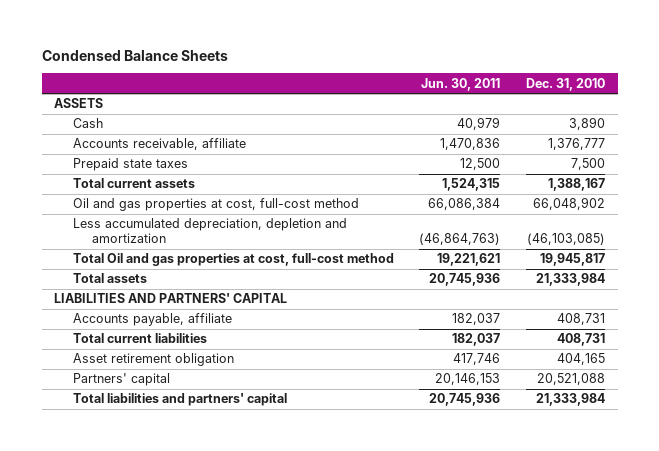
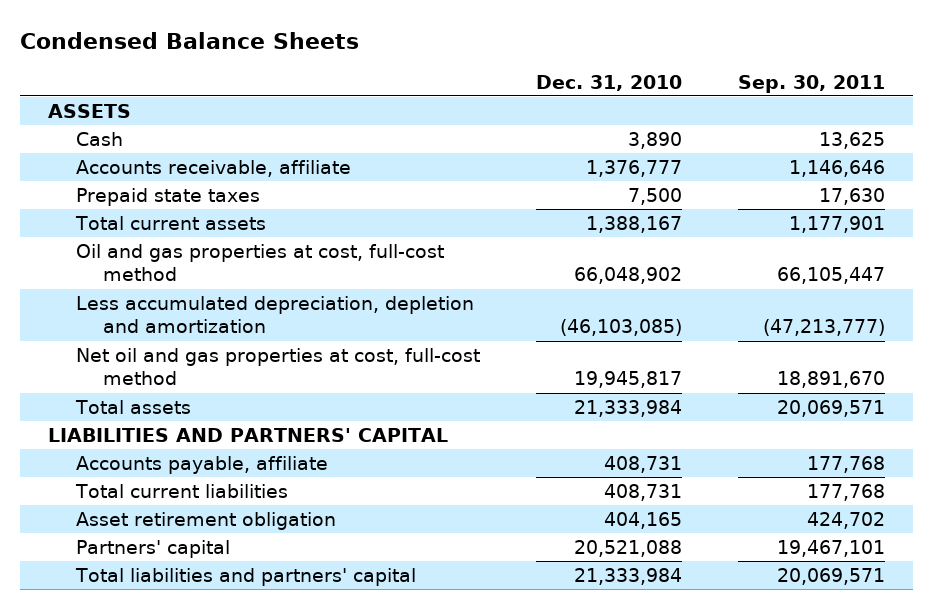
[421,77,501,91] Jun. 30, 2011 -> none
none -> [737,74,885,93] Sep. 30, 2011
[72,253,394,267] Total Oil and gas properties at cost, full-cost method -> [75,347,480,386] Net oil and gas properties at cost, full-cost method

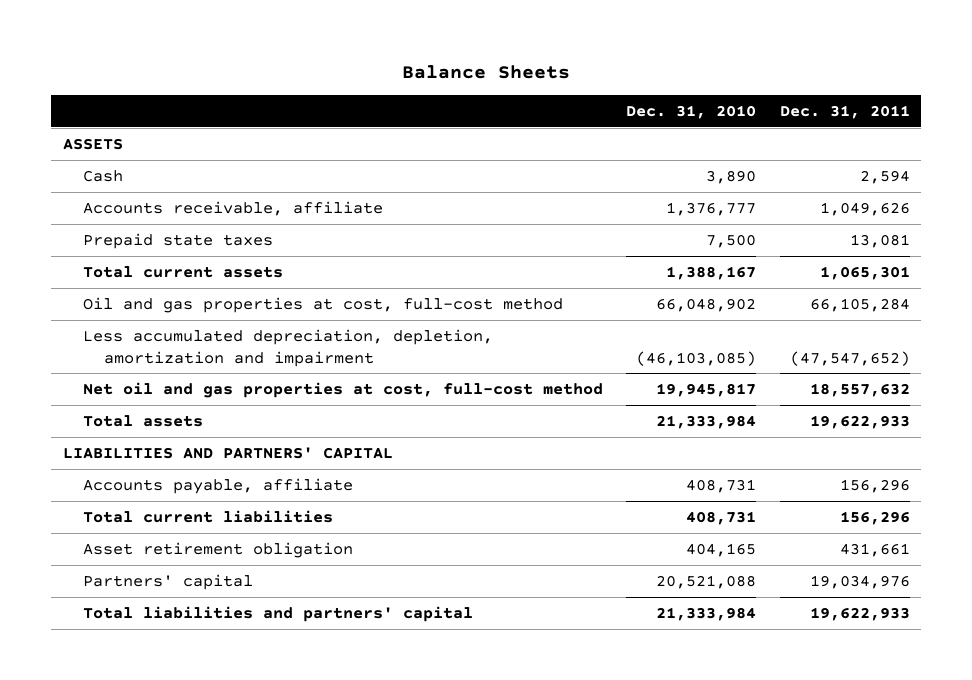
[20,32,360,50] Condensed Balance Sheets -> [402,64,571,79] Balance Sheets
[737,74,885,93] Sep. 30, 2011 -> none
none -> [779,105,910,120] Dec. 31, 2011
[75,295,474,334] Less accumulated depreciation, depletion and amortization -> [83,328,494,367] Less accumulated depreciation, depletion, amortization and impairment

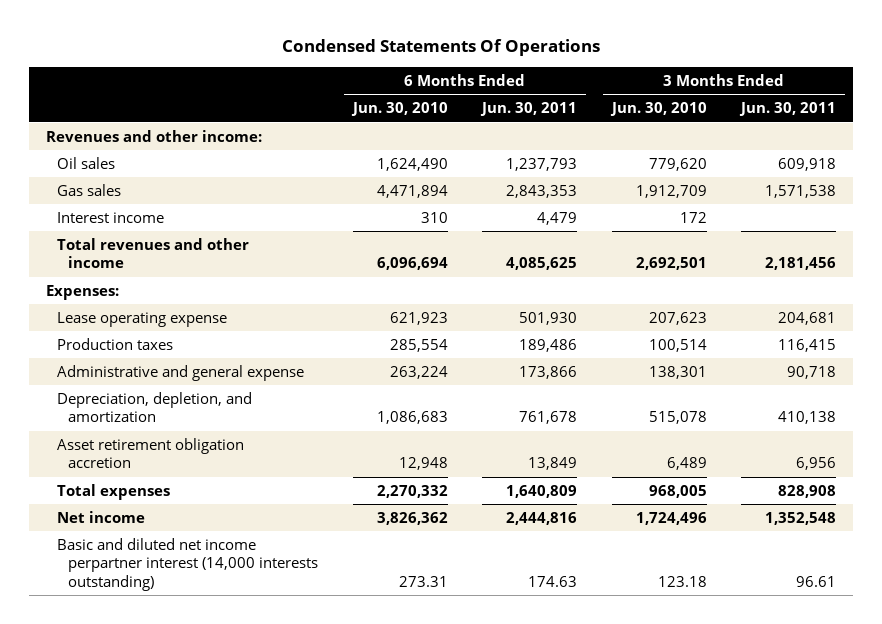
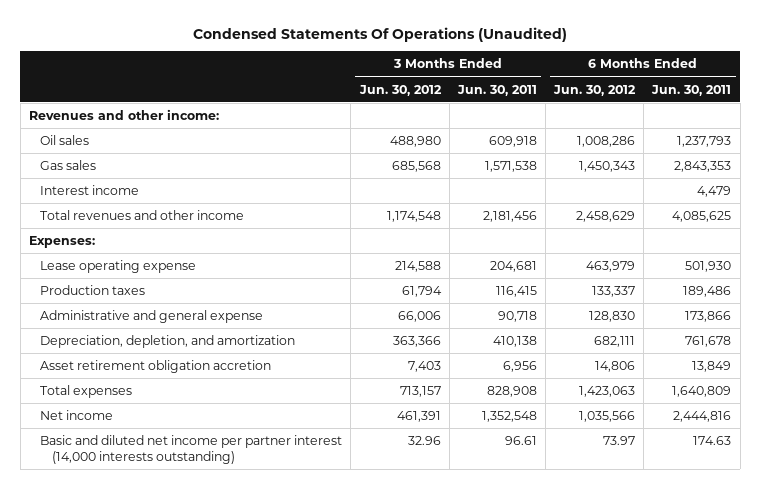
[282,39,601,57] Condensed Statements Of Operations -> [193,27,568,43] Condensed Statements Of Operations (Unaudited)
[350,102,448,117] Jun. 30, 2010 -> none
[609,102,707,117] Jun. 30, 2010 -> none
none -> [358,84,442,96] Jun. 30, 2012
none -> [553,84,637,96] Jun. 30, 2012
[57,537,319,591] Basic and diluted net income perpartner interest (14,000 interests outstanding) -> [40,434,343,464] Basic and diluted net income per partner interest (14,000 interests outstanding)

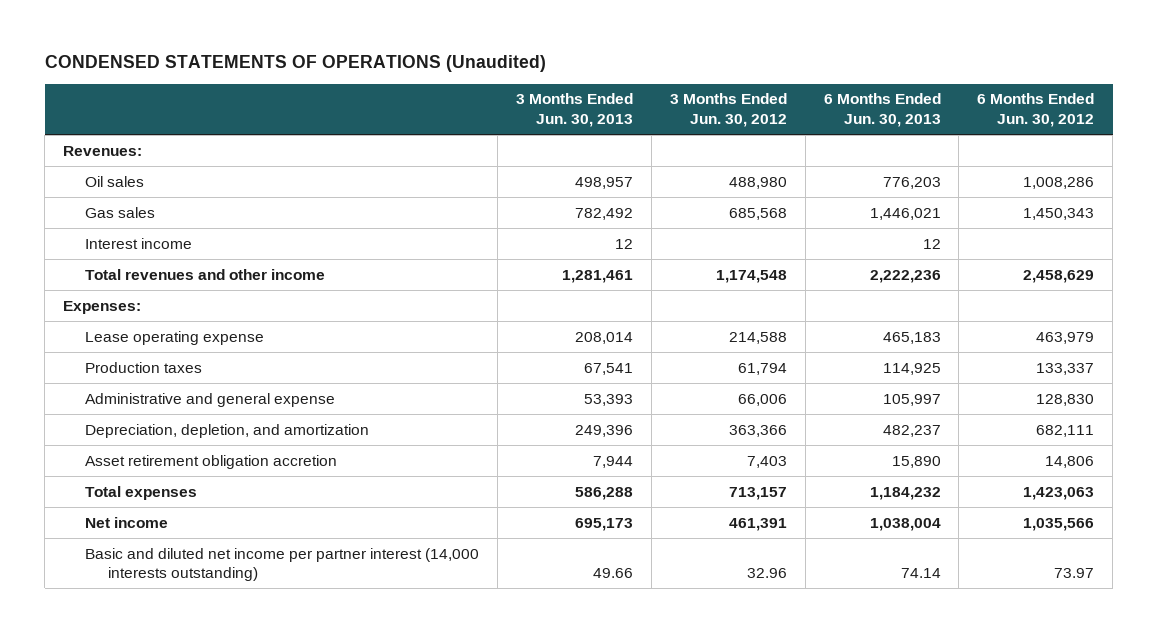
[193,27,568,43] Condensed Statements Of Operations (Unaudited) -> [44,55,546,73] CONDENSED STATEMENTS OF OPERATIONS (Unaudited)
[456,84,537,96] Jun. 30, 2011 -> none
[651,84,732,96] Jun. 30, 2011 -> none
none -> [516,93,634,128] 3 Months Ended Jun. 30, 2013
none -> [823,93,941,128] 6 Months Ended Jun. 30, 2013
[28,108,219,120] Revenues and other income: -> [63,145,143,156] Revenues:

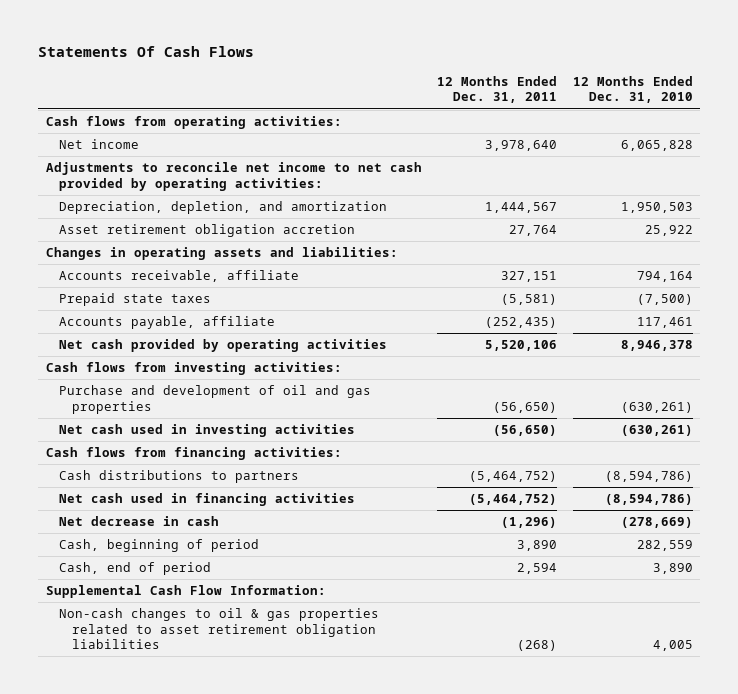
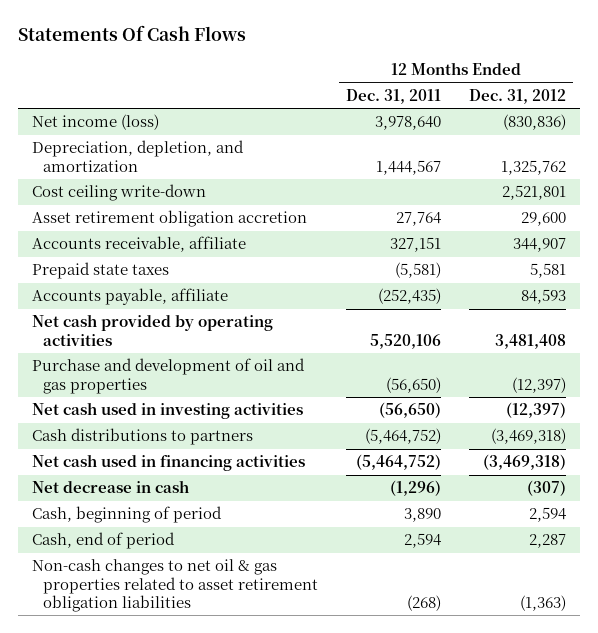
[572,76,693,104] 12 Months Ended Dec. 31, 2010 -> none
none -> [468,88,566,104] Dec. 31, 2012
[45,116,342,130] Cash flows from operating activities: -> none
[45,162,422,191] Adjustments to reconcile net income to net cash provided by operating activities: -> none
[58,139,139,150] Net income -> [32,114,160,131] Net income (loss)
none -> [32,184,207,202] Cost ceiling write-down
[45,247,398,261] Changes in operating assets and liabilities: -> none
[45,362,342,376] Cash flows from investing activities: -> none
[45,447,342,461] Cash flows from financing activities: -> none
[45,585,326,599] Supplemental Cash Flow Information: -> none
[58,608,379,649] Non-cash changes to oil & gas properties related to asset retirement obligation liabilities -> [32,559,319,612] Non-cash changes to net oil & gas properties related to asset retirement obligation liabilities

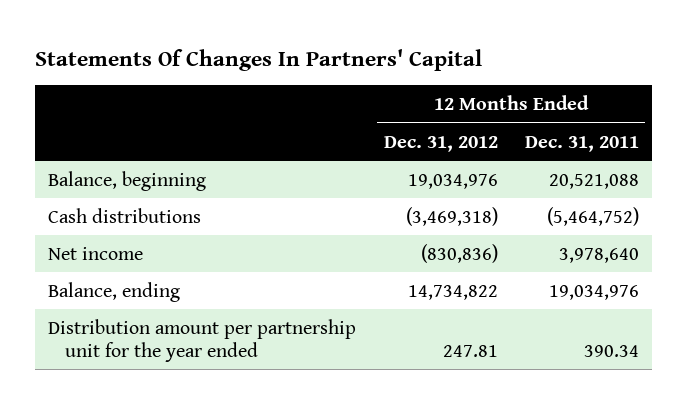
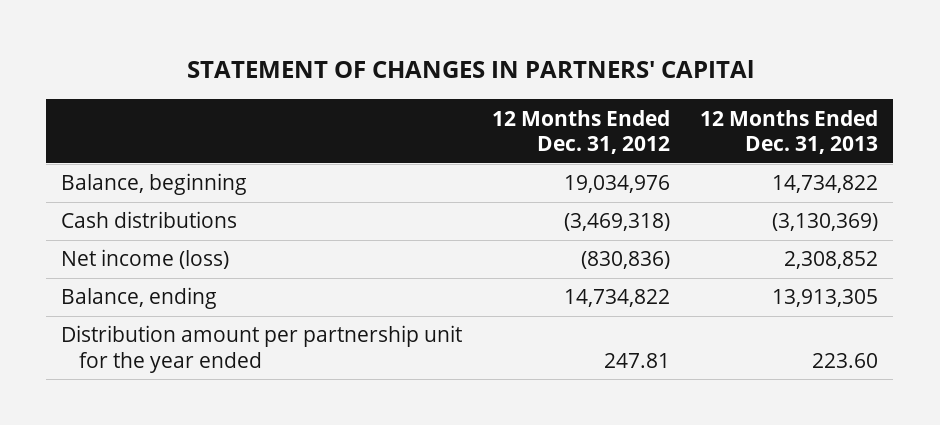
[34,48,482,71] Statements Of Changes In Partners' Capital -> [186,60,754,79] STATEMENT OF CHANGES IN PARTNERS' CAPITAl
[524,135,639,152] Dec. 31, 2011 -> none
none -> [700,109,879,155] 12 Months Ended Dec. 31, 2013
[48,246,144,260] Net income -> [61,249,230,270] Net income (loss)

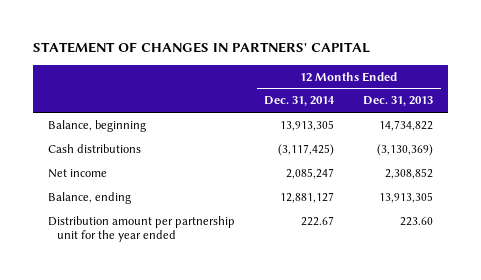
[186,60,754,79] STATEMENT OF CHANGES IN PARTNERS' CAPITAl -> [33,42,371,54] STATEMENT OF CHANGES IN PARTNERS' CAPITAL
[492,109,671,155] 12 Months Ended Dec. 31, 2012 -> none
none -> [264,96,336,107] Dec. 31, 2014
[61,249,230,270] Net income (loss) -> [47,168,107,178] Net income

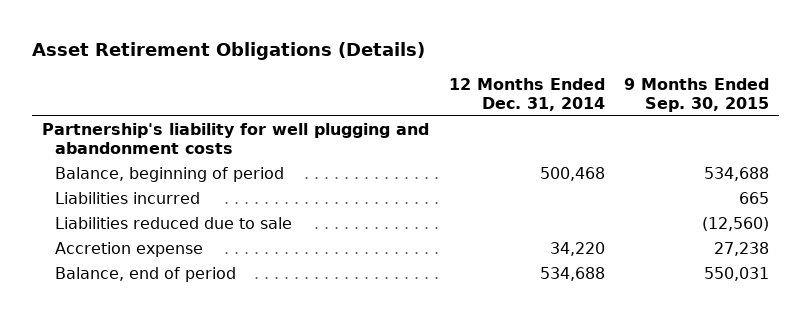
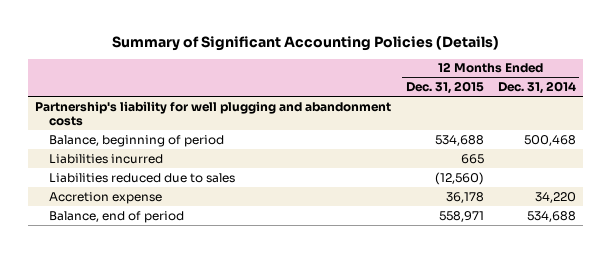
[31,41,425,60] Asset Retirement Obligations (Details) -> [111,35,499,51] Summary of Significant Accounting Policies (Details)
[624,77,770,112] 9 Months Ended Sep. 30, 2015 -> none
none -> [405,81,484,95] Dec. 31, 2015
[55,217,293,230] Liabilities reduced due to sale -> [49,172,236,183] Liabilities reduced due to sales

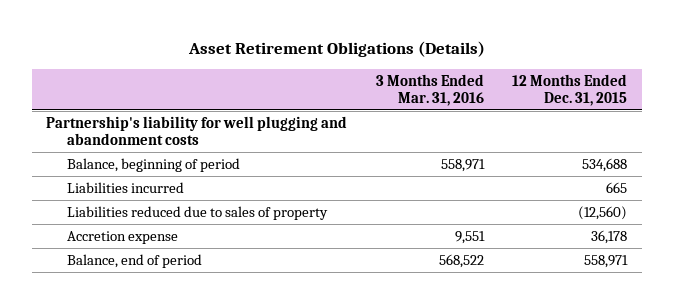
[111,35,499,51] Summary of Significant Accounting Policies (Details) -> [187,41,485,58] Asset Retirement Obligations (Details)
[497,81,576,95] Dec. 31, 2014 -> none
none -> [375,73,484,106] 3 Months Ended Mar. 31, 2016
[49,172,236,183] Liabilities reduced due to sales -> [66,205,328,220] Liabilities reduced due to sales of property

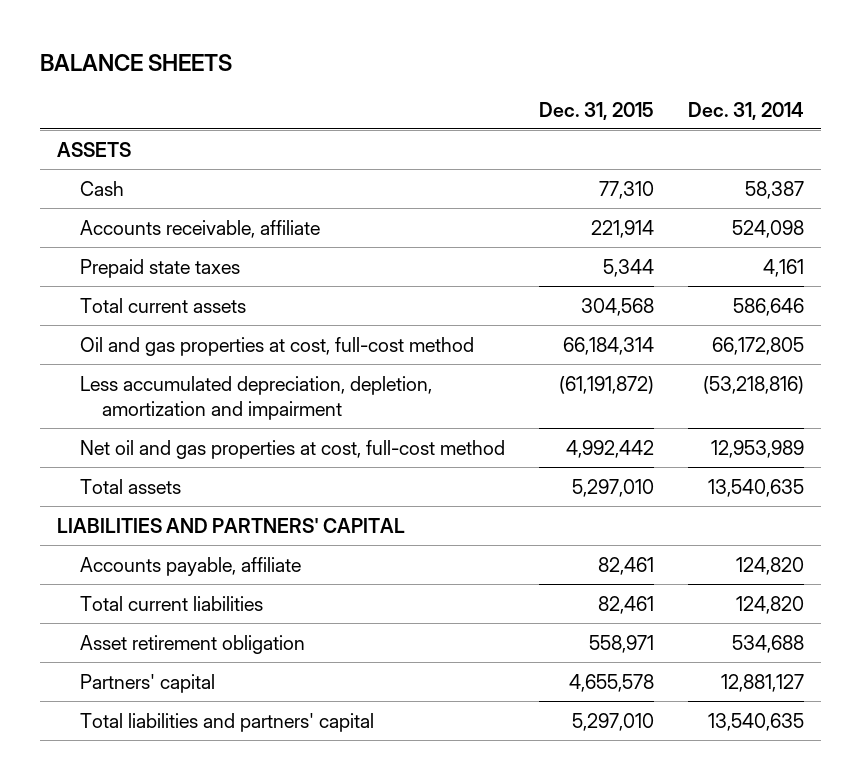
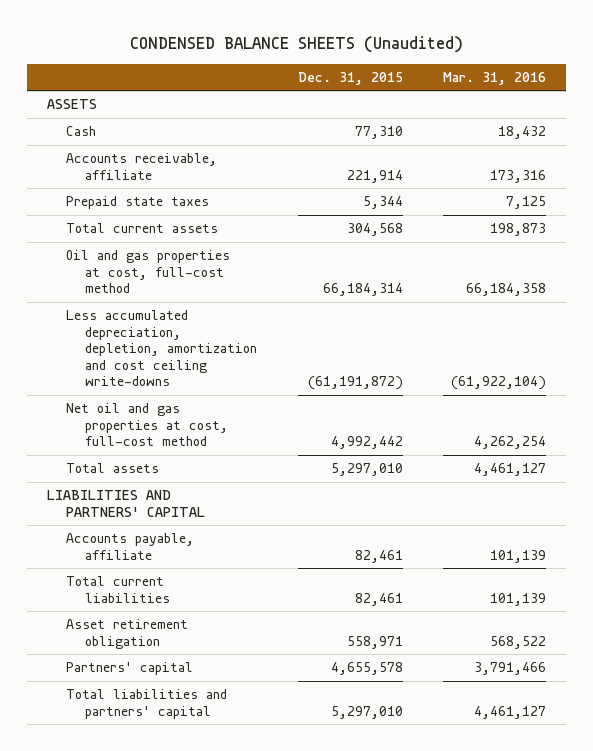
[40,53,233,71] BALANCE SHEETS -> [129,36,463,54] CONDENSED BALANCE SHEETS (Unaudited)
[687,101,804,120] Dec. 31, 2014 -> none
none -> [442,71,546,85] Mar. 31, 2016
[79,375,432,420] Less accumulated depreciation, depletion, amortization and impairment -> [66,310,258,386] Less accumulated depreciation, depletion, amortization and cost ceiling write-downs

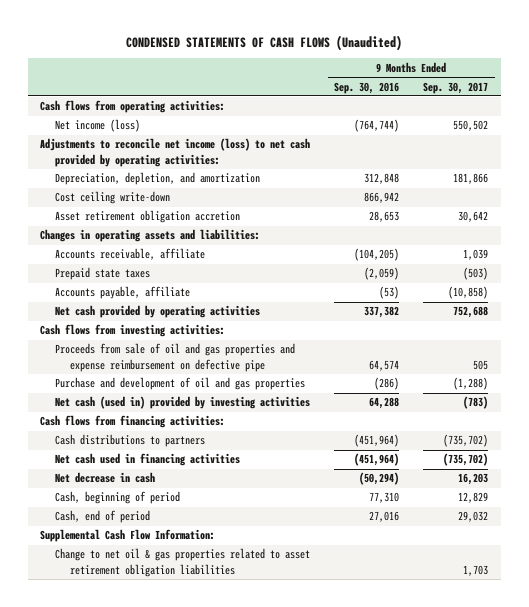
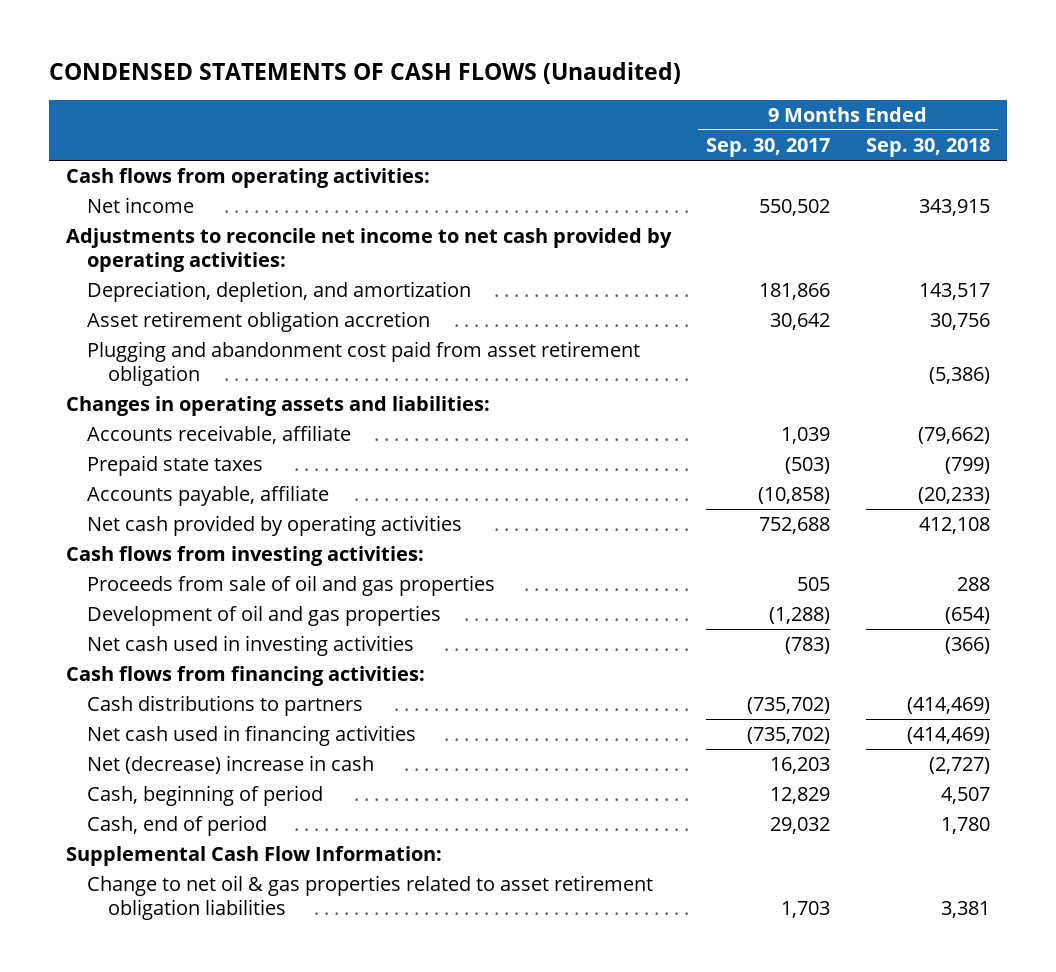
[334,81,400,94] Sep. 30, 2016 -> none
none -> [865,138,990,158] Sep. 30, 2018
[54,119,140,133] Net income (loss) -> [87,197,195,214] Net income
[40,138,311,167] Adjustments to reconcile net income (loss) to net cash provided by operating activities: -> [66,228,673,272] Adjustments to reconcile net income to net cash provided by operating activities:
[54,191,170,205] Cost ceiling write-down -> none
none -> [87,341,641,386] Plugging and abandonment cost paid from asset retirement obligation
[54,343,295,372] Proceeds from sale of oil and gas properties and expense reimbursement on defective pipe -> [87,575,496,597] Proceeds from sale of oil and gas properties
[54,377,305,391] Purchase and development of oil and gas properties -> [87,605,442,627] Development of oil and gas properties
[54,396,310,410] Net cash (used in) provided by investing activities -> [87,635,415,657] Net cash used in investing activities
[54,472,155,484] Net decrease in cash -> [87,755,375,775] Net (decrease) increase in cash

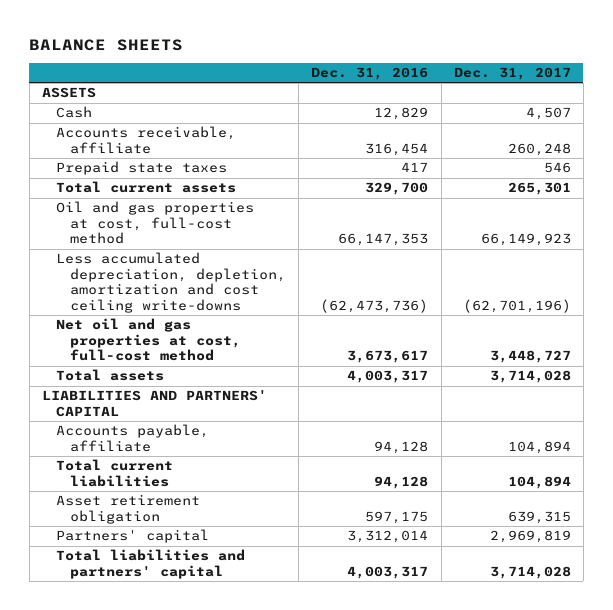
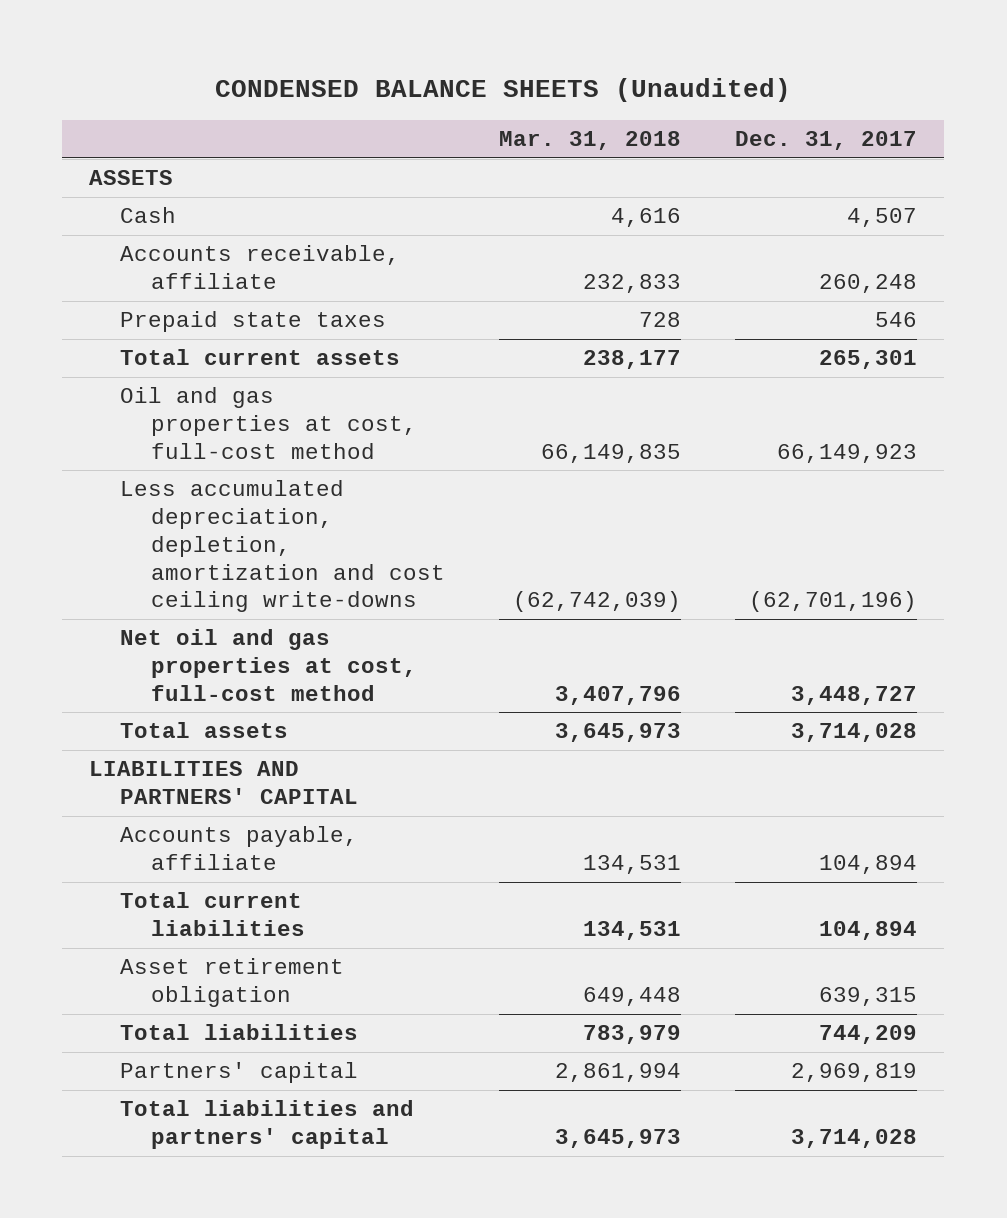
[29,38,184,51] BALANCE SHEETS -> [215,78,792,103] CONDENSED BALANCE SHEETS (Unaudited)
[311,66,429,80] Dec. 31, 2016 -> none
none -> [499,131,682,151] Mar. 31, 2018
none -> [120,1024,359,1041] Total liabilities

